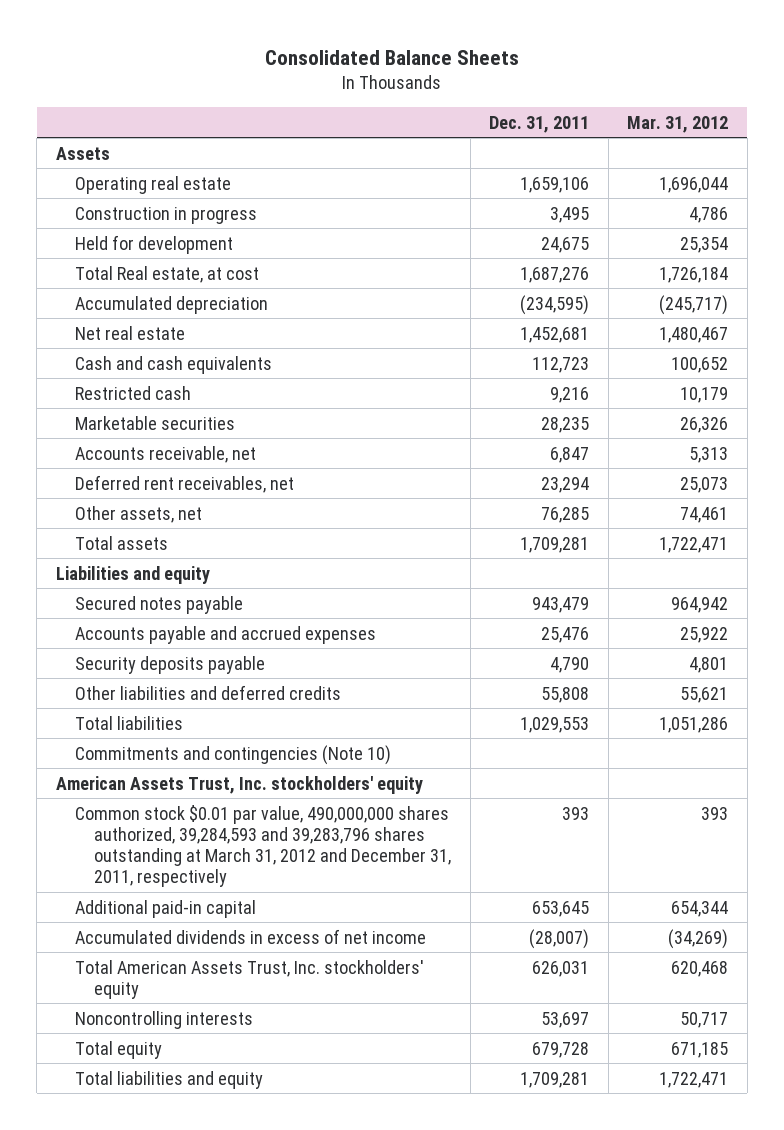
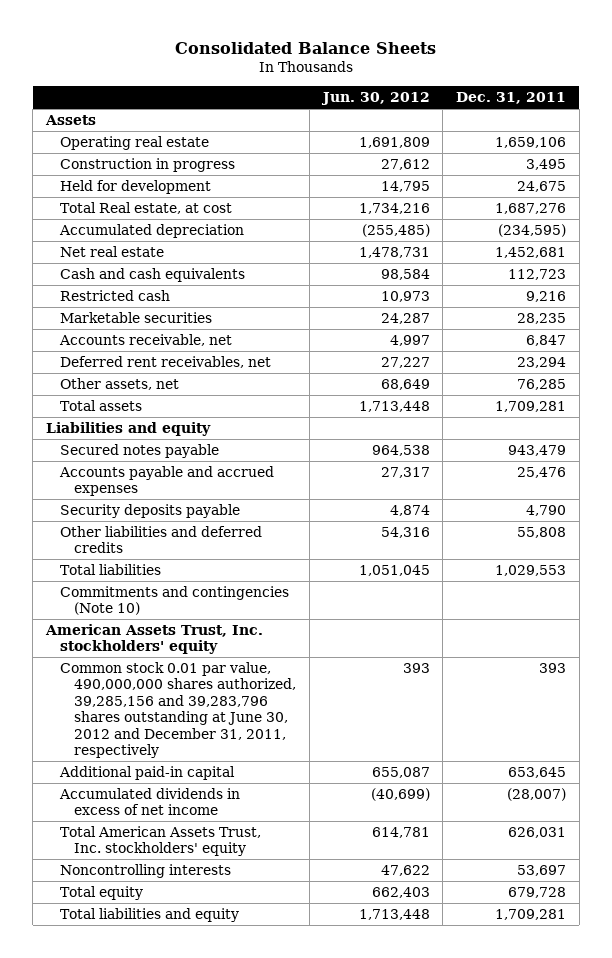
[627,115,729,133] Mar. 31, 2012 -> none
none -> [320,92,430,106] Jun. 30, 2012
[74,804,452,888] Common stock $0.01 par value, 490,000,000 shares authorized, 39,284,593 and 39,283,796 shares outstanding at March 31, 2012 and December 31, 2011, respectively -> [60,661,297,759] Common stock 0.01 par value, 490,000,000 shares authorized, 39,285,156 and 39,283,796 shares outstanding at June 30, 2012 and December 31, 2011, respectively

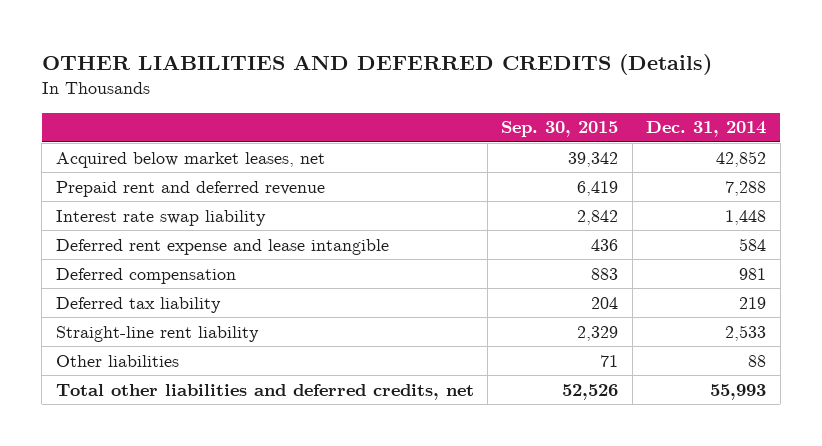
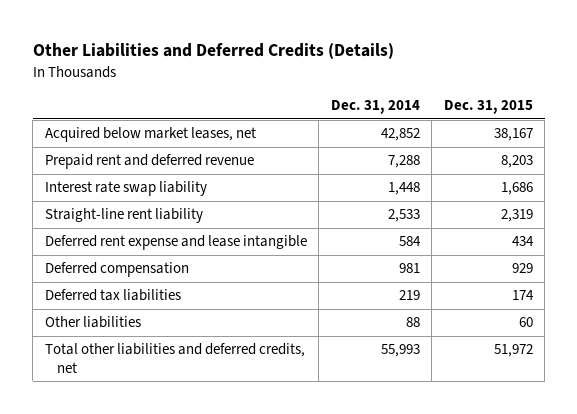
[41,53,712,75] OTHER LIABILITIES AND DEFERRED CREDITS (Details) -> [32,43,394,60] Other Liabilities and Deferred Credits (Details)
[501,121,619,138] Sep. 30, 2015 -> none
none -> [443,100,533,115] Dec. 31, 2015
[55,325,259,342] Straight-line rent liability -> [44,208,203,224] Straight-line rent liability
[55,296,221,313] Deferred tax liability -> [44,289,181,302] Deferred tax liabilities

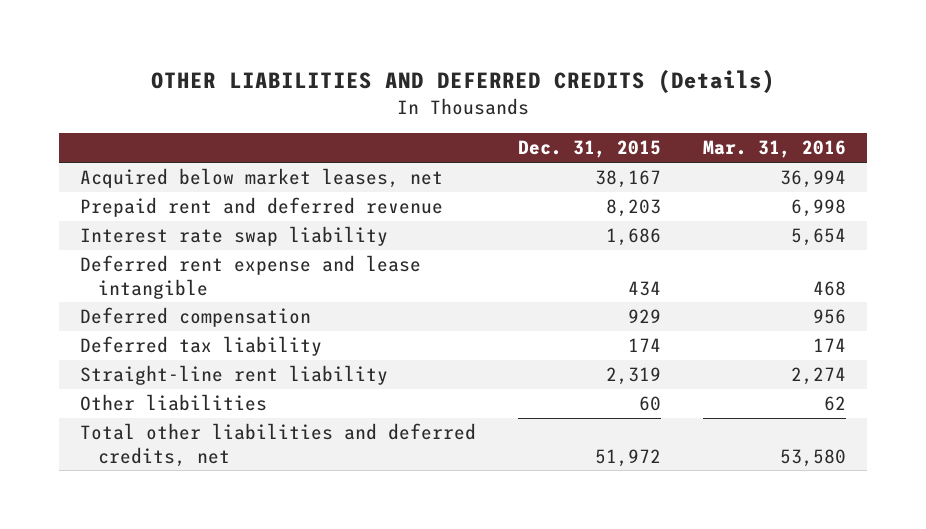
[32,43,394,60] Other Liabilities and Deferred Credits (Details) -> [151,70,776,94] OTHER LIABILITIES AND DEFERRED CREDITS (Details)
[330,100,420,115] Dec. 31, 2014 -> none
none -> [703,140,847,159] Mar. 31, 2016
[44,289,181,302] Deferred tax liabilities -> [79,336,322,357] Deferred tax liability
[44,208,203,224] Straight-line rent liability -> [79,365,388,386] Straight-line rent liability

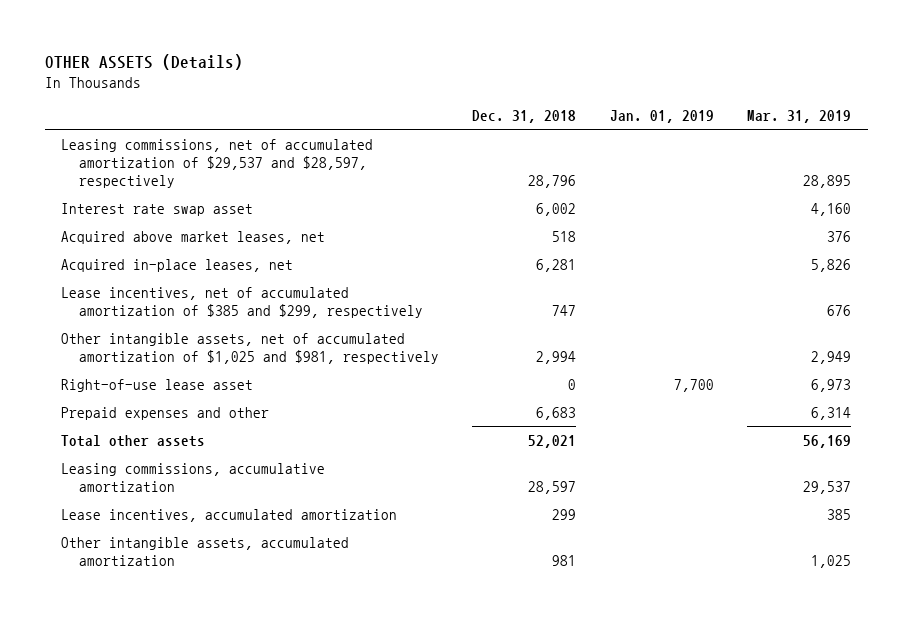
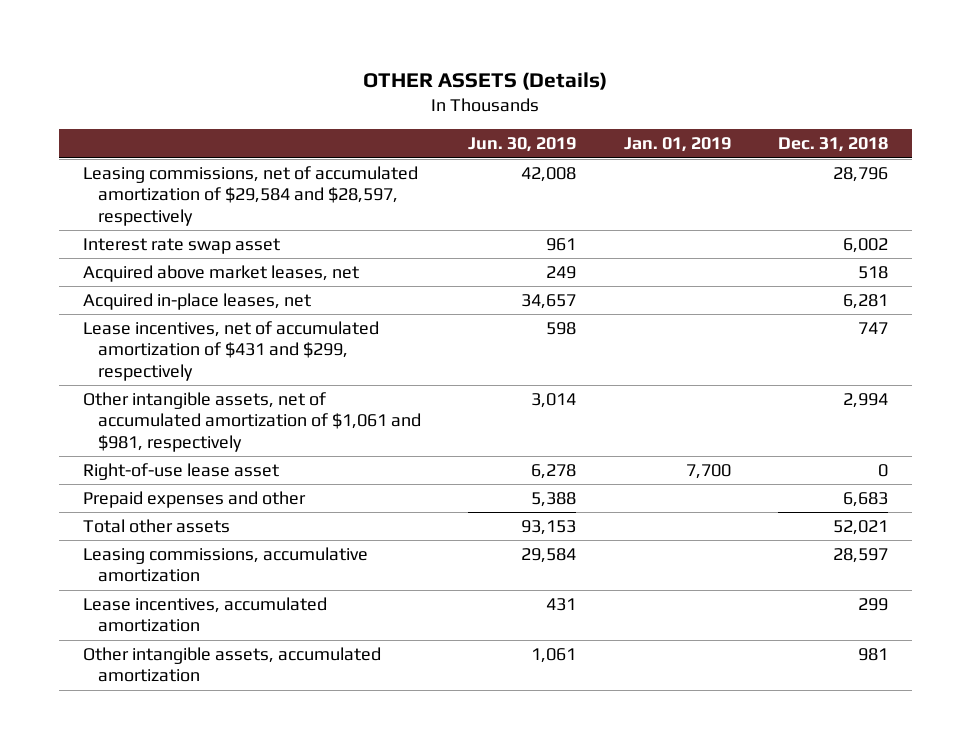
[747,110,852,124] Mar. 31, 2019 -> none
none -> [468,137,577,153] Jun. 30, 2019
[61,138,374,188] Leasing commissions, net of accumulated amortization of $29,537 and $28,597, respectively -> [82,166,418,226] Leasing commissions, net of accumulated amortization of $29,584 and $28,597, respectively
[61,286,424,318] Lease incentives, net of accumulated amortization of $385 and $299, respectively -> [82,321,379,381] Lease incentives, net of accumulated amortization of $431 and $299, respectively
[61,332,440,364] Other intangible assets, net of accumulated amortization of $1,025 and $981, respectively -> [82,392,421,452] Other intangible assets, net of accumulated amortization of $1,061 and $981, respectively

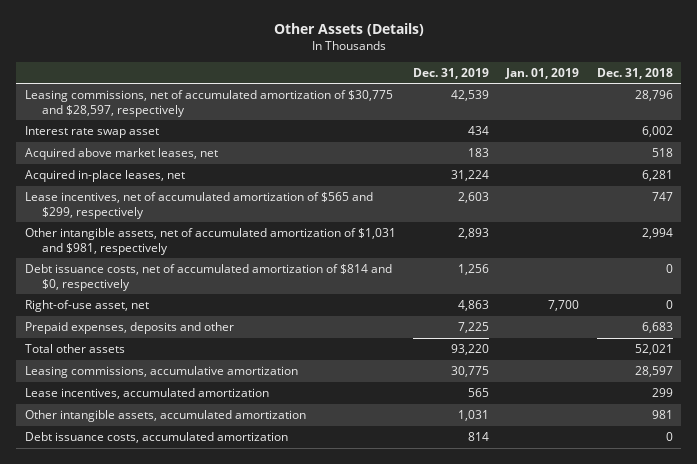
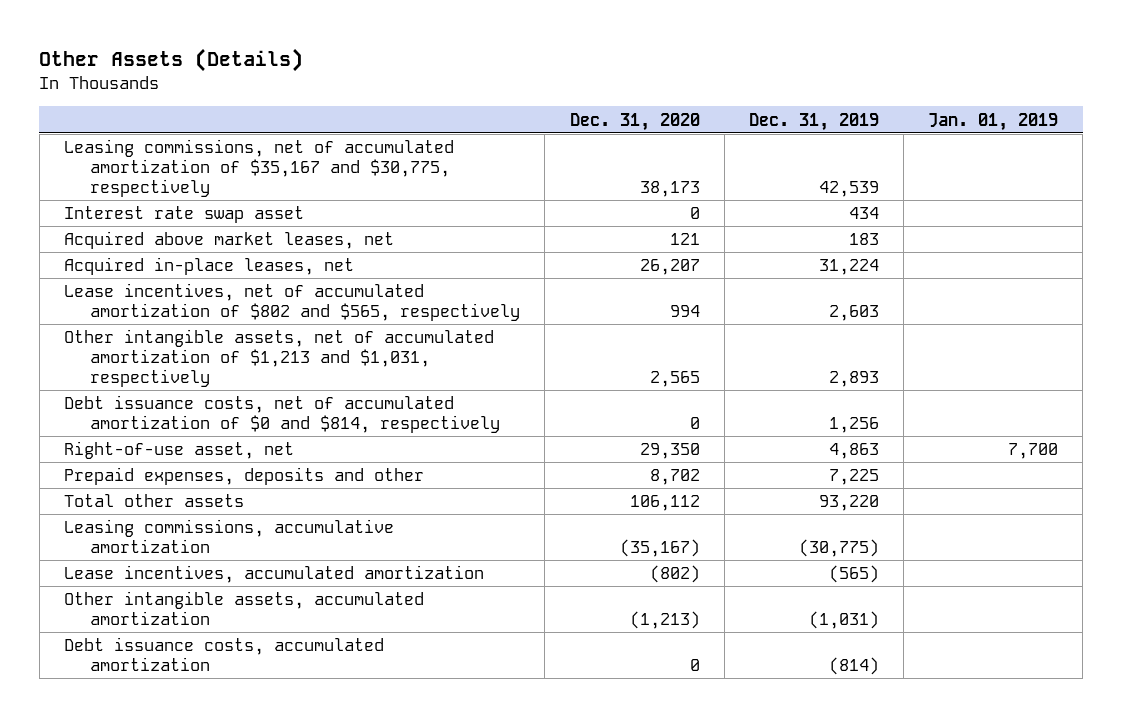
[596,67,673,79] Dec. 31, 2018 -> none
none -> [569,112,700,131] Dec. 31, 2020
[24,90,393,117] Leasing commissions, net of accumulated amortization of $30,775 and $28,597, respectively -> [63,139,454,198] Leasing commissions, net of accumulated amortization of $35,167 and $30,775, respectively
[24,192,373,219] Lease incentives, net of accumulated amortization of $565 and $299, respectively -> [63,283,521,322] Lease incentives, net of accumulated amortization of $802 and $565, respectively
[24,228,396,255] Other intangible assets, net of accumulated amortization of $1,031 and $981, respectively -> [63,329,494,388] Other intangible assets, net of accumulated amortization of $1,213 and $1,031, respectively
[24,264,392,291] Debt issuance costs, net of accumulated amortization of $814 and $0, respectively -> [63,395,501,434] Debt issuance costs, net of accumulated amortization of $0 and $814, respectively
[450,366,489,378] 30,775 -> [798,539,879,558] (30,775)
[467,388,489,398] 565 -> [828,565,879,584] (565)
[457,410,489,422] 1,031 -> [808,611,879,630] (1,031)
[467,432,489,442] 814 -> [828,657,879,676] (814)

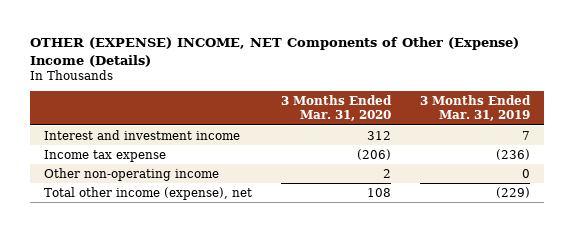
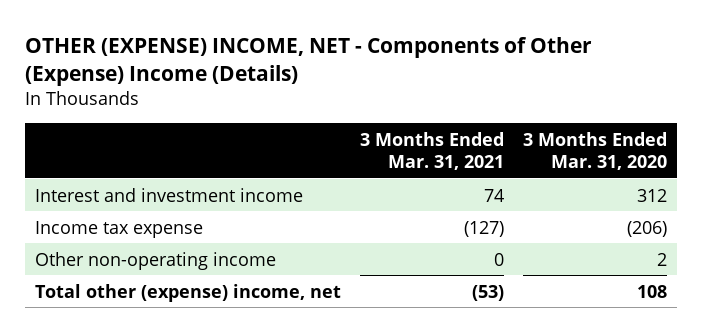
[29,37,519,67] OTHER (EXPENSE) INCOME, NET Components of Other (Expense) Income (Details) -> [25,37,593,87] OTHER (EXPENSE) INCOME, NET - Components of Other (Expense) Income (Details)
[419,94,531,122] 3 Months Ended Mar. 31, 2019 -> none
none -> [360,131,505,171] 3 Months Ended Mar. 31, 2021
[44,186,253,200] Total other income (expense), net -> [34,283,341,302] Total other (expense) income, net

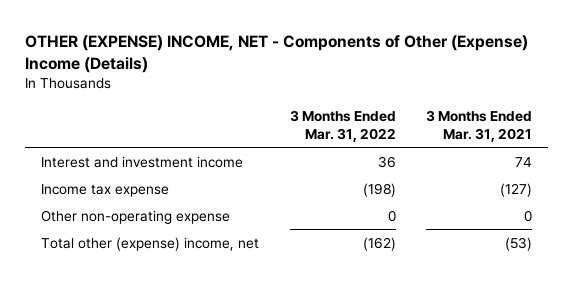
[523,131,668,171] 3 Months Ended Mar. 31, 2020 -> none
none -> [289,109,396,142] 3 Months Ended Mar. 31, 2022
[34,251,276,270] Other non-operating income -> [40,209,230,224] Other non-operating expense

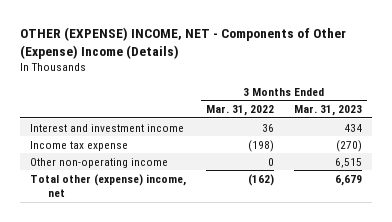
[426,109,533,142] 3 Months Ended Mar. 31, 2021 -> none
none -> [294,104,363,116] Mar. 31, 2023
[40,209,230,224] Other non-operating expense -> [29,157,168,168] Other non-operating income

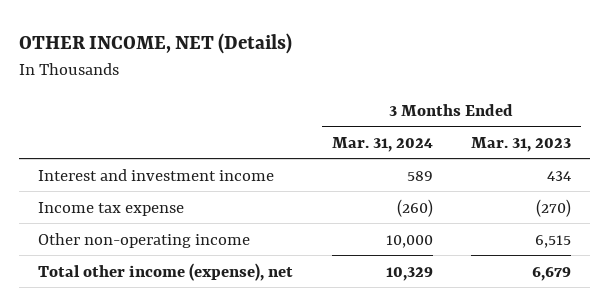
[19,26,346,59] OTHER (EXPENSE) INCOME, NET - Components of Other (Expense) Income (Details) -> [19,33,293,55] OTHER INCOME, NET (Details)
[205,104,274,116] Mar. 31, 2022 -> none
none -> [331,136,433,152] Mar. 31, 2024
[29,173,186,197] Total other (expense) income, net -> [38,262,294,281] Total other income (expense), net

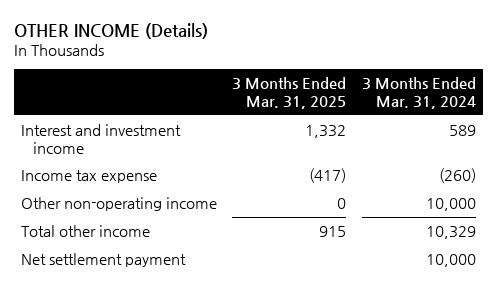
[19,33,293,55] OTHER INCOME, NET (Details) -> [13,22,208,39] OTHER INCOME (Details)
[471,136,572,152] Mar. 31, 2023 -> none
none -> [232,77,347,109] 3 Months Ended Mar. 31, 2025
[38,262,294,281] Total other income (expense), net -> [21,224,151,237] Total other income
none -> [21,252,187,267] Net settlement payment

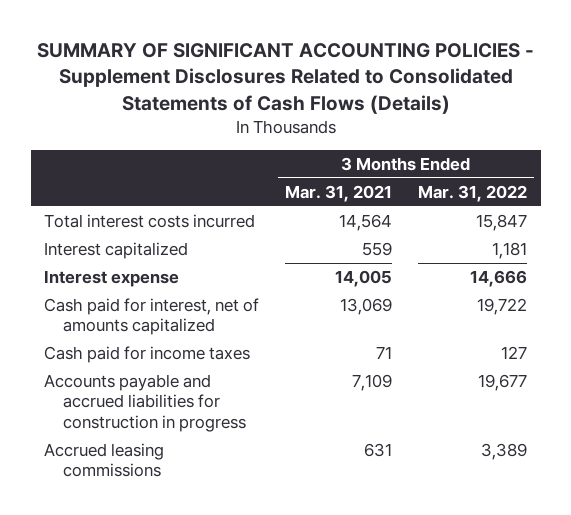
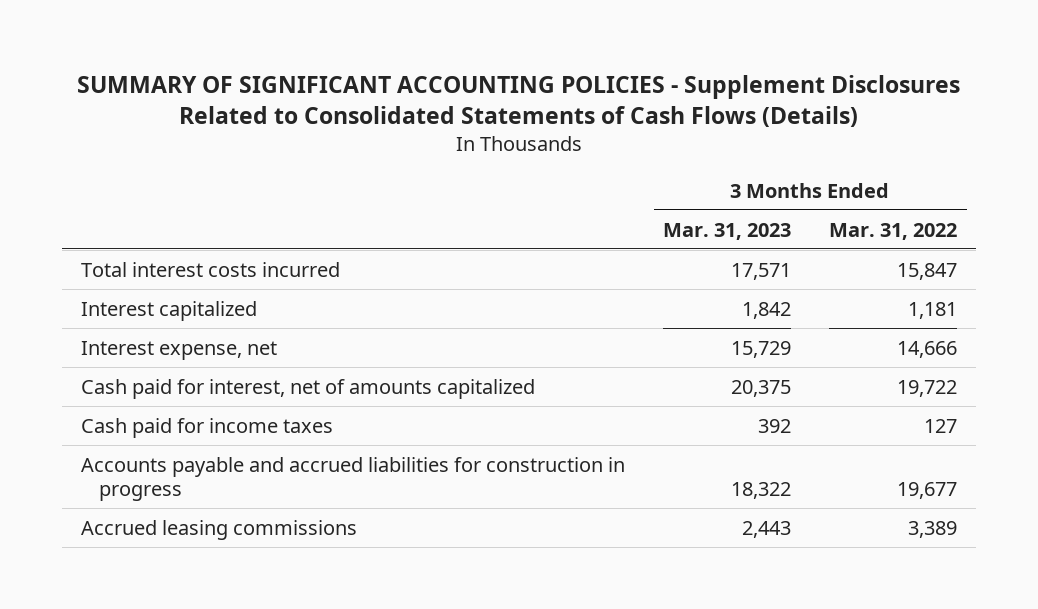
[285,184,393,202] Mar. 31, 2021 -> none
none -> [663,222,792,240] Mar. 31, 2023
[43,270,179,288] Interest expense -> [81,340,278,360] Interest expense, net

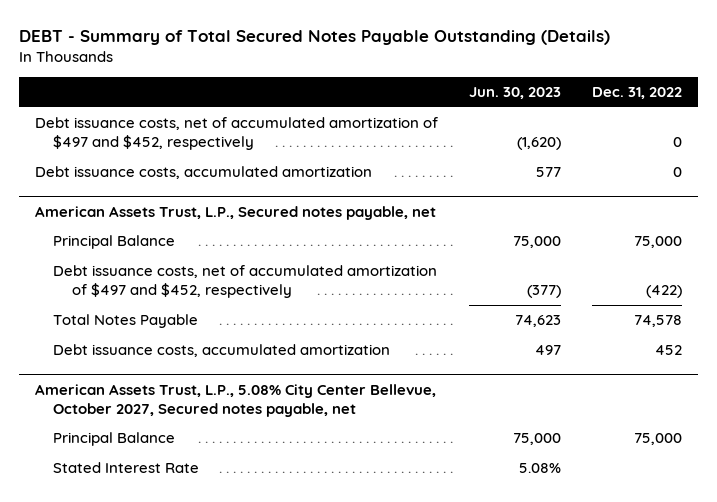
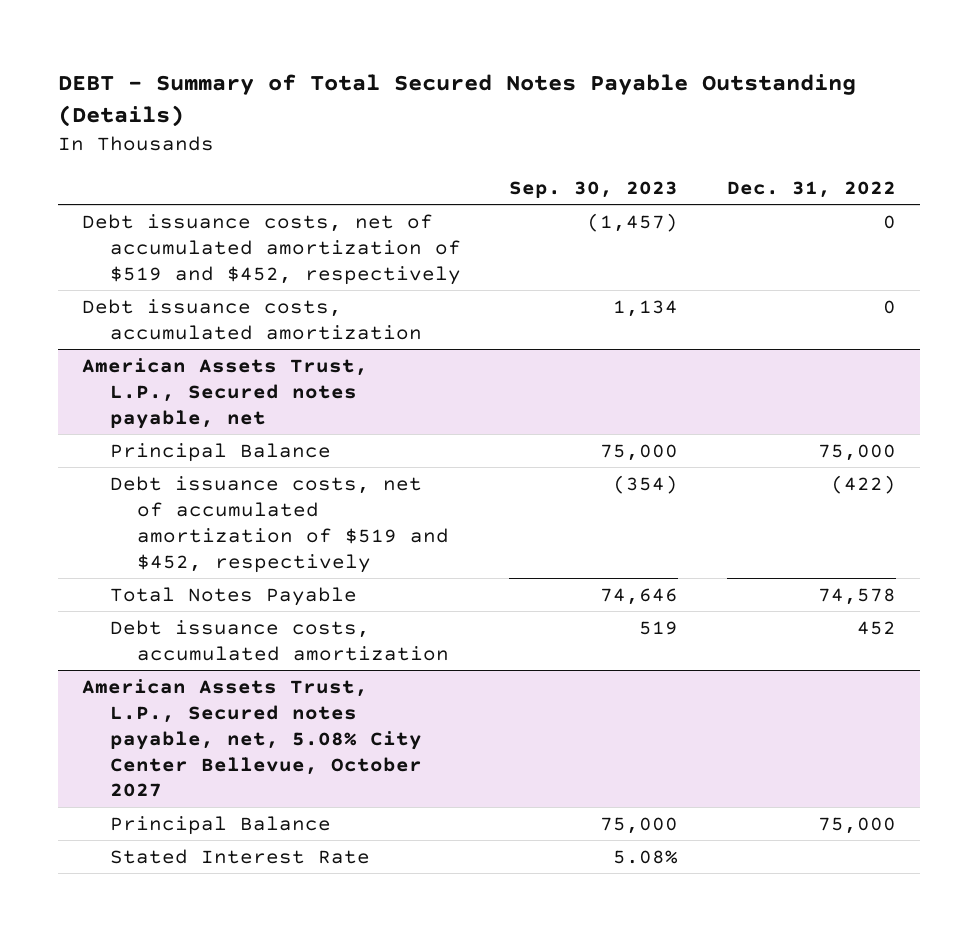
[469,87,562,100] Jun. 30, 2023 -> none
none -> [509,180,679,198] Sep. 30, 2023
[34,117,438,151] Debt issuance costs, net of accumulated amortization of $497 and $452, respectively -> [81,213,461,285] Debt issuance costs, net of accumulated amortization of $519 and $452, respectively
[53,265,438,299] Debt issuance costs, net of accumulated amortization of $497 and $452, respectively -> [109,475,450,573] Debt issuance costs, net of accumulated amortization of $519 and $452, respectively
[34,383,436,417] American Assets Trust, L.P., 5.08% City Center Bellevue, October 2027, Secured notes payable, net -> [81,678,422,798] American Assets Trust, L.P., Secured notes payable, net, 5.08% City Center Bellevue, October 2027

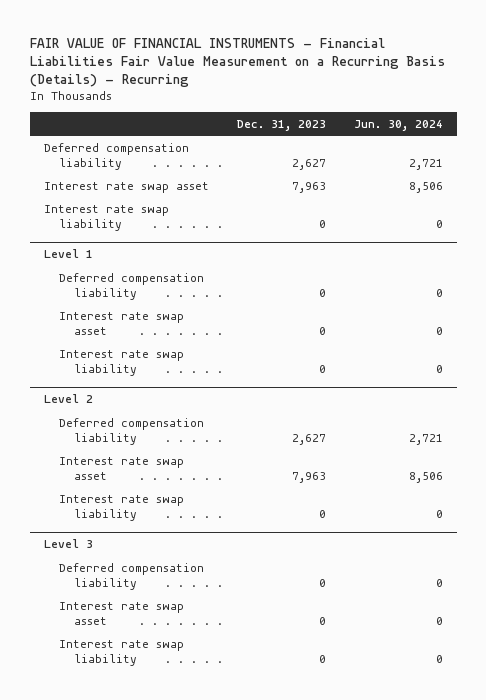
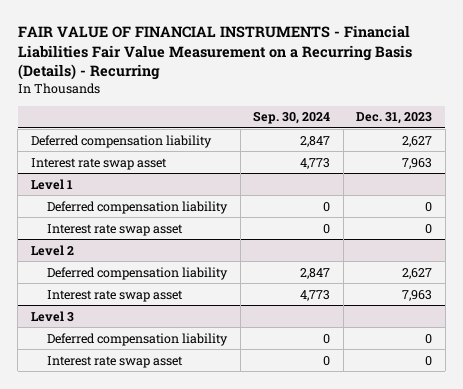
[353,119,443,131] Jun. 30, 2024 -> none
none -> [253,111,331,125] Sep. 30, 2024
[43,204,169,231] Interest rate swap liability -> none
[58,349,184,376] Interest rate swap liability -> none
[58,494,184,521] Interest rate swap liability -> none
[58,639,184,666] Interest rate swap liability -> none

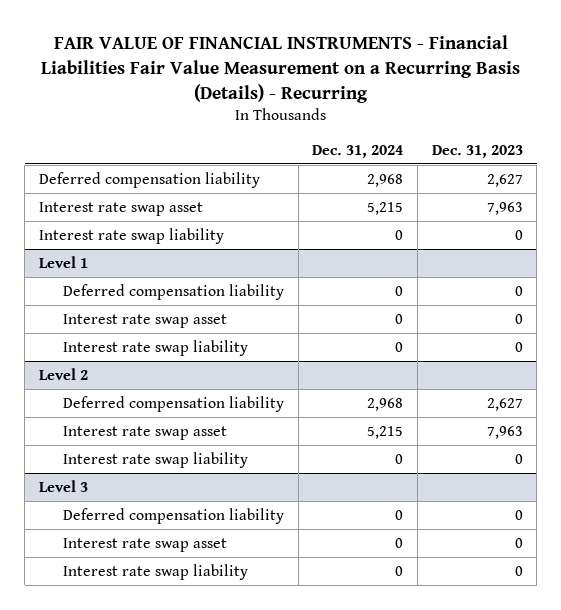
[253,111,331,125] Sep. 30, 2024 -> none
none -> [312,144,404,158] Dec. 31, 2024
none -> [38,227,224,244] Interest rate swap liability
none -> [62,339,248,356] Interest rate swap liability
none -> [62,451,248,468] Interest rate swap liability
none -> [62,563,248,580] Interest rate swap liability

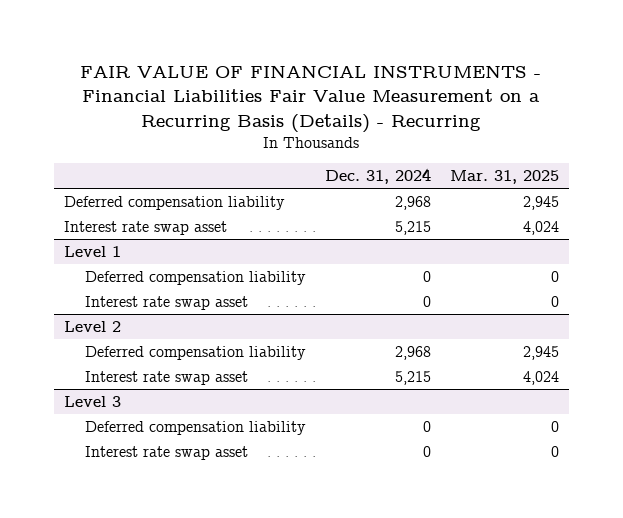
[431,144,523,158] Dec. 31, 2023 -> none
none -> [450,170,560,185] Mar. 31, 2025
[38,227,224,244] Interest rate swap liability -> none
[62,339,248,356] Interest rate swap liability -> none
[62,451,248,468] Interest rate swap liability -> none
[62,563,248,580] Interest rate swap liability -> none

